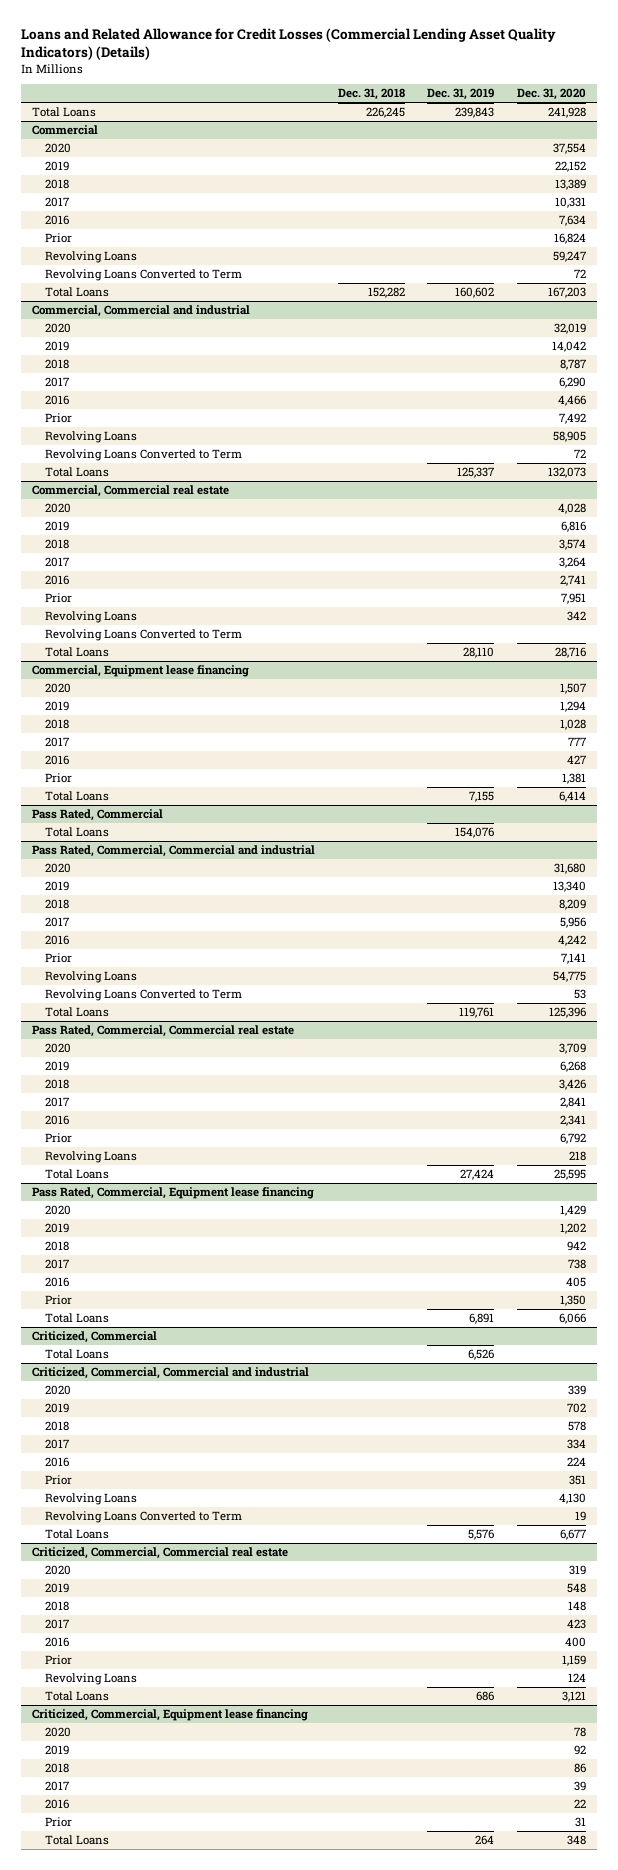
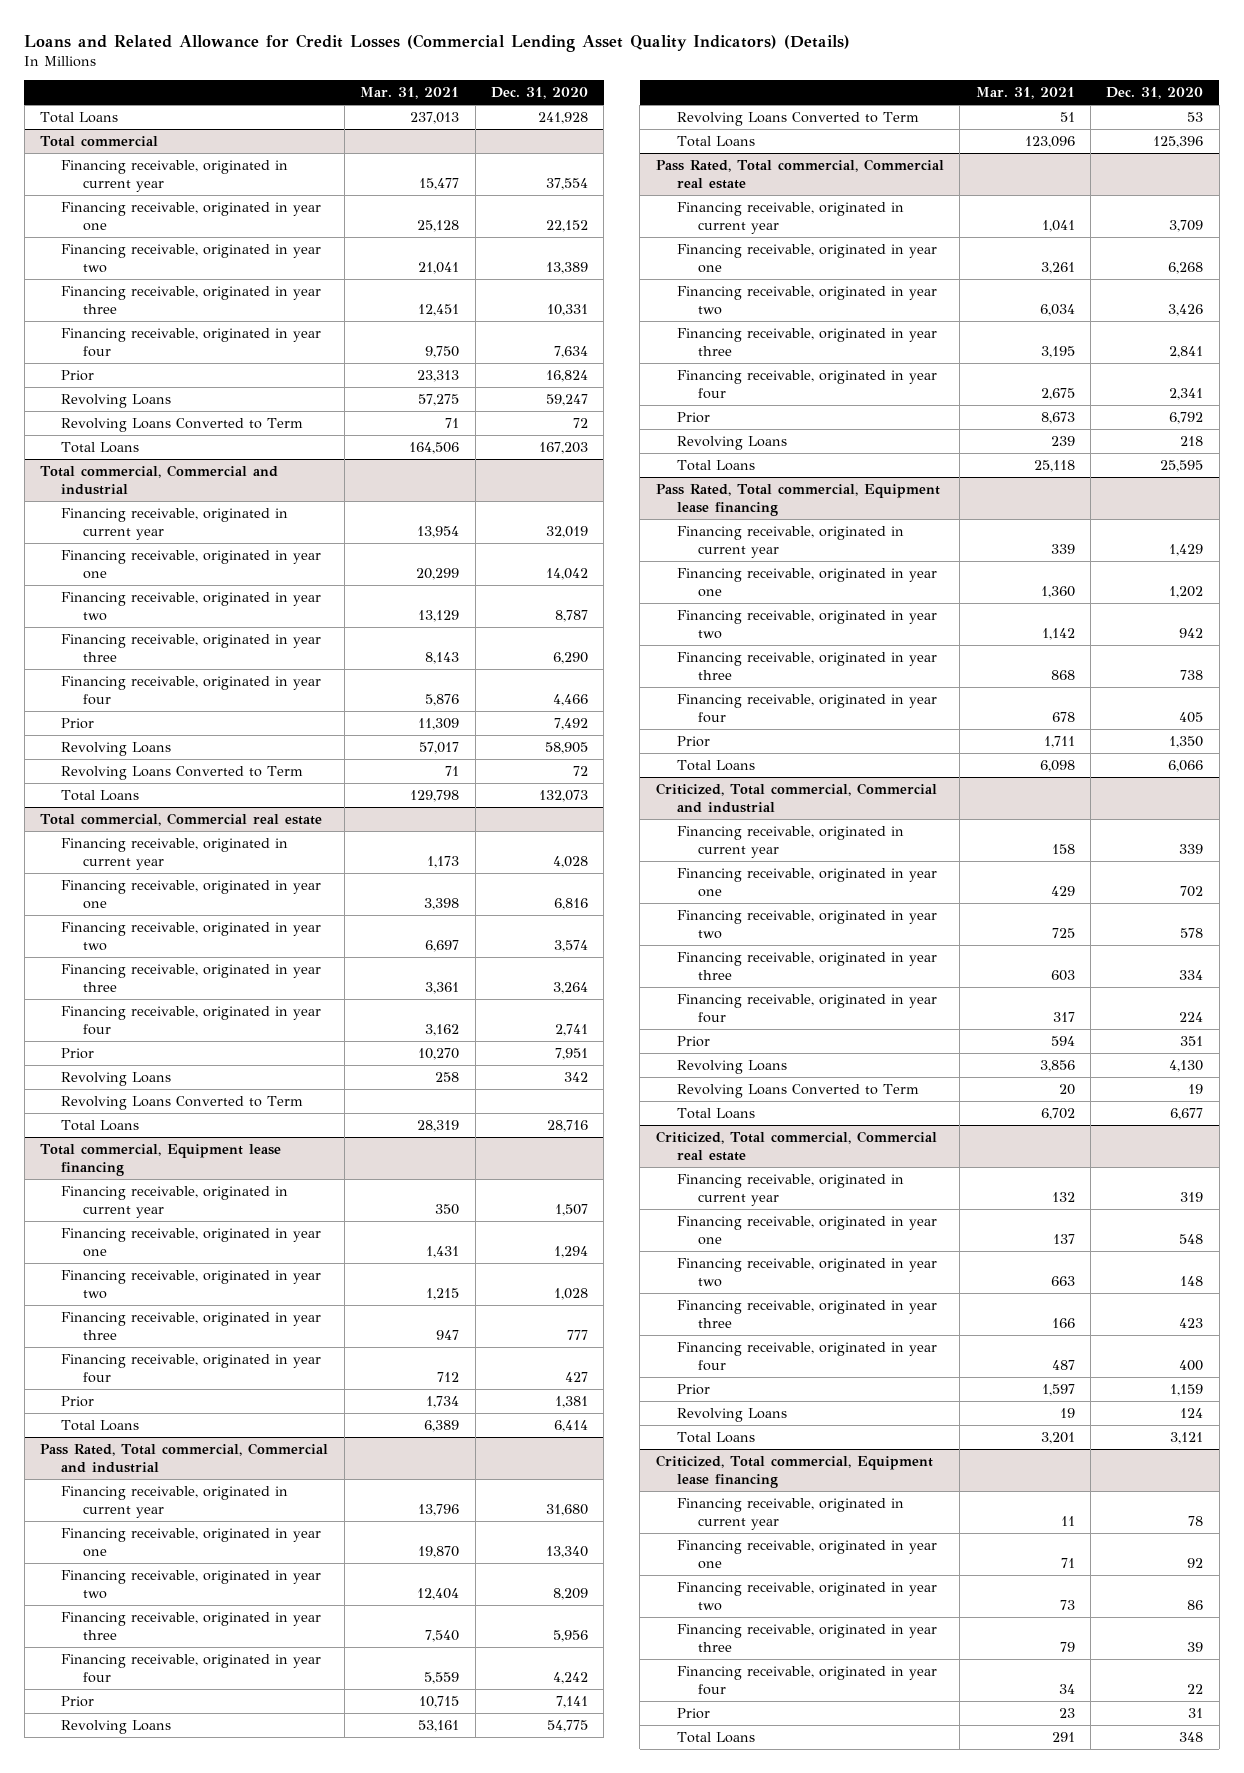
[337,88,405,101] Dec. 31, 2018 -> none
[427,88,495,101] Dec. 31, 2019 -> none
none -> [360,87,460,100] Mar. 31, 2021
[31,125,98,136] Commercial -> [40,135,159,147] Total commercial
[44,143,71,154] 2020 -> [61,159,289,192] Financing receivable, originated in current year
[44,161,69,172] 2019 -> [61,201,322,231] Financing receivable, originated in year one
[44,179,69,190] 2018 -> [61,243,322,273] Financing receivable, originated in year two
[44,197,69,208] 2017 -> [61,285,322,314] Financing receivable, originated in year three
[44,215,69,226] 2016 -> [61,327,322,357] Financing receivable, originated in year four
[31,305,250,318] Commercial, Commercial and industrial -> [40,464,279,495] Total commercial, Commercial and industrial
[44,323,71,334] 2020 -> [61,507,289,540] Financing receivable, originated in current year
[44,341,69,352] 2019 -> [61,549,322,579] Financing receivable, originated in year one
[44,359,69,370] 2018 -> [61,591,322,621] Financing receivable, originated in year two
[44,377,69,388] 2017 -> [61,633,322,662] Financing receivable, originated in year three
[44,395,69,406] 2016 -> [61,675,322,705] Financing receivable, originated in year four
[31,485,229,498] Commercial, Commercial real estate -> [40,812,323,826] Total commercial, Commercial real estate
[44,503,71,514] 2020 -> [61,837,289,870] Financing receivable, originated in current year
[44,521,69,532] 2019 -> [61,879,322,909] Financing receivable, originated in year one
[44,539,69,550] 2018 -> [61,921,322,951] Financing receivable, originated in year two
[44,557,69,568] 2017 -> [61,963,322,992] Financing receivable, originated in year three
[44,575,69,586] 2016 -> [61,1005,322,1035] Financing receivable, originated in year four
[31,665,249,678] Commercial, Equipment lease financing -> [40,1143,282,1176] Total commercial, Equipment lease financing
[44,683,71,694] 2020 -> [61,1185,289,1218] Financing receivable, originated in current year
[44,701,69,712] 2019 -> [61,1227,322,1257] Financing receivable, originated in year one
[44,719,69,730] 2018 -> [61,1269,322,1299] Financing receivable, originated in year two
[44,737,69,748] 2017 -> [61,1311,322,1340] Financing receivable, originated in year three
[44,755,69,766] 2016 -> [61,1353,322,1383] Financing receivable, originated in year four
[31,809,163,822] Pass Rated, Commercial -> none
[44,827,109,838] Total Loans -> none
[31,845,315,858] Pass Rated, Commercial, Commercial and industrial -> [40,1442,329,1473] Pass Rated, Total commercial, Commercial and industrial
[44,863,71,874] 2020 -> [61,1485,289,1518] Financing receivable, originated in current year
[44,881,69,892] 2019 -> [61,1527,322,1557] Financing receivable, originated in year one
[44,899,69,910] 2018 -> [61,1569,322,1599] Financing receivable, originated in year two
[44,917,69,928] 2017 -> [61,1611,322,1640] Financing receivable, originated in year three
[44,935,69,946] 2016 -> [61,1653,322,1683] Financing receivable, originated in year four
[31,1025,294,1038] Pass Rated, Commercial, Commercial real estate -> [655,158,944,189] Pass Rated, Total commercial, Commercial real estate
[44,1043,71,1054] 2020 -> [676,201,904,234] Financing receivable, originated in current year
[44,1061,69,1072] 2019 -> [676,243,937,273] Financing receivable, originated in year one
[44,1079,69,1090] 2018 -> [676,285,937,315] Financing receivable, originated in year two
[44,1097,69,1108] 2017 -> [676,327,937,356] Financing receivable, originated in year three
[44,1115,69,1126] 2016 -> [676,369,937,399] Financing receivable, originated in year four
[31,1187,314,1200] Pass Rated, Commercial, Equipment lease financing -> [655,483,940,516] Pass Rated, Total commercial, Equipment lease financing
[44,1205,71,1216] 2020 -> [676,525,904,558] Financing receivable, originated in current year
[44,1223,69,1234] 2019 -> [676,567,937,597] Financing receivable, originated in year one
[44,1241,69,1252] 2018 -> [676,609,937,639] Financing receivable, originated in year two
[44,1259,69,1270] 2017 -> [676,651,937,680] Financing receivable, originated in year three
[44,1277,69,1288] 2016 -> [676,693,937,723] Financing receivable, originated in year four
[31,1331,157,1344] Criticized, Commercial -> none
[44,1349,109,1360] Total Loans -> none
[31,1367,309,1380] Criticized, Commercial, Commercial and industrial -> [655,782,937,813] Criticized, Total commercial, Commercial and industrial
[44,1385,71,1396] 2020 -> [676,825,904,858] Financing receivable, originated in current year
[44,1403,69,1414] 2019 -> [676,867,937,897] Financing receivable, originated in year one
[44,1421,69,1432] 2018 -> [676,909,937,939] Financing receivable, originated in year two
[44,1439,69,1450] 2017 -> [676,951,937,980] Financing receivable, originated in year three
[44,1457,69,1468] 2016 -> [676,993,937,1023] Financing receivable, originated in year four
[31,1547,288,1560] Criticized, Commercial, Commercial real estate -> [655,1130,937,1161] Criticized, Total commercial, Commercial real estate
[44,1565,71,1576] 2020 -> [676,1173,904,1206] Financing receivable, originated in current year
[44,1583,69,1594] 2019 -> [676,1215,937,1245] Financing receivable, originated in year one
[44,1601,69,1612] 2018 -> [676,1257,937,1287] Financing receivable, originated in year two
[44,1619,69,1630] 2017 -> [676,1299,937,1328] Financing receivable, originated in year three
[44,1637,69,1648] 2016 -> [676,1341,937,1371] Financing receivable, originated in year four
[31,1709,308,1722] Criticized, Commercial, Equipment lease financing -> [655,1454,933,1488] Criticized, Total commercial, Equipment lease financing
[44,1727,71,1738] 2020 -> [676,1497,904,1530] Financing receivable, originated in current year
[44,1745,69,1756] 2019 -> [676,1539,937,1569] Financing receivable, originated in year one
[44,1763,69,1774] 2018 -> [676,1581,937,1611] Financing receivable, originated in year two
[44,1781,69,1792] 2017 -> [676,1623,937,1652] Financing receivable, originated in year three
[44,1799,69,1810] 2016 -> [676,1665,937,1695] Financing receivable, originated in year four

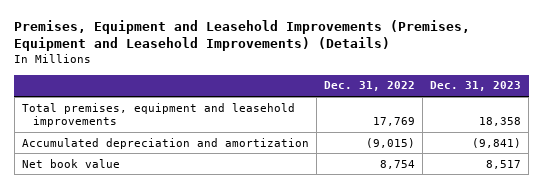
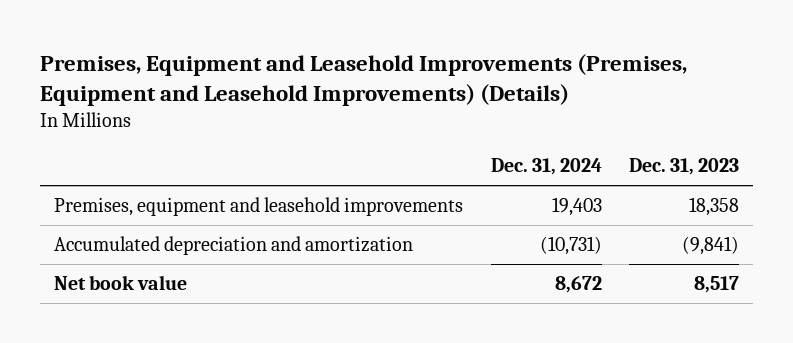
[323,81,415,92] Dec. 31, 2022 -> none
none -> [490,158,602,176] Dec. 31, 2024
[21,102,295,127] Total premises, equipment and leasehold improvements -> [54,197,464,217] Premises, equipment and leasehold improvements

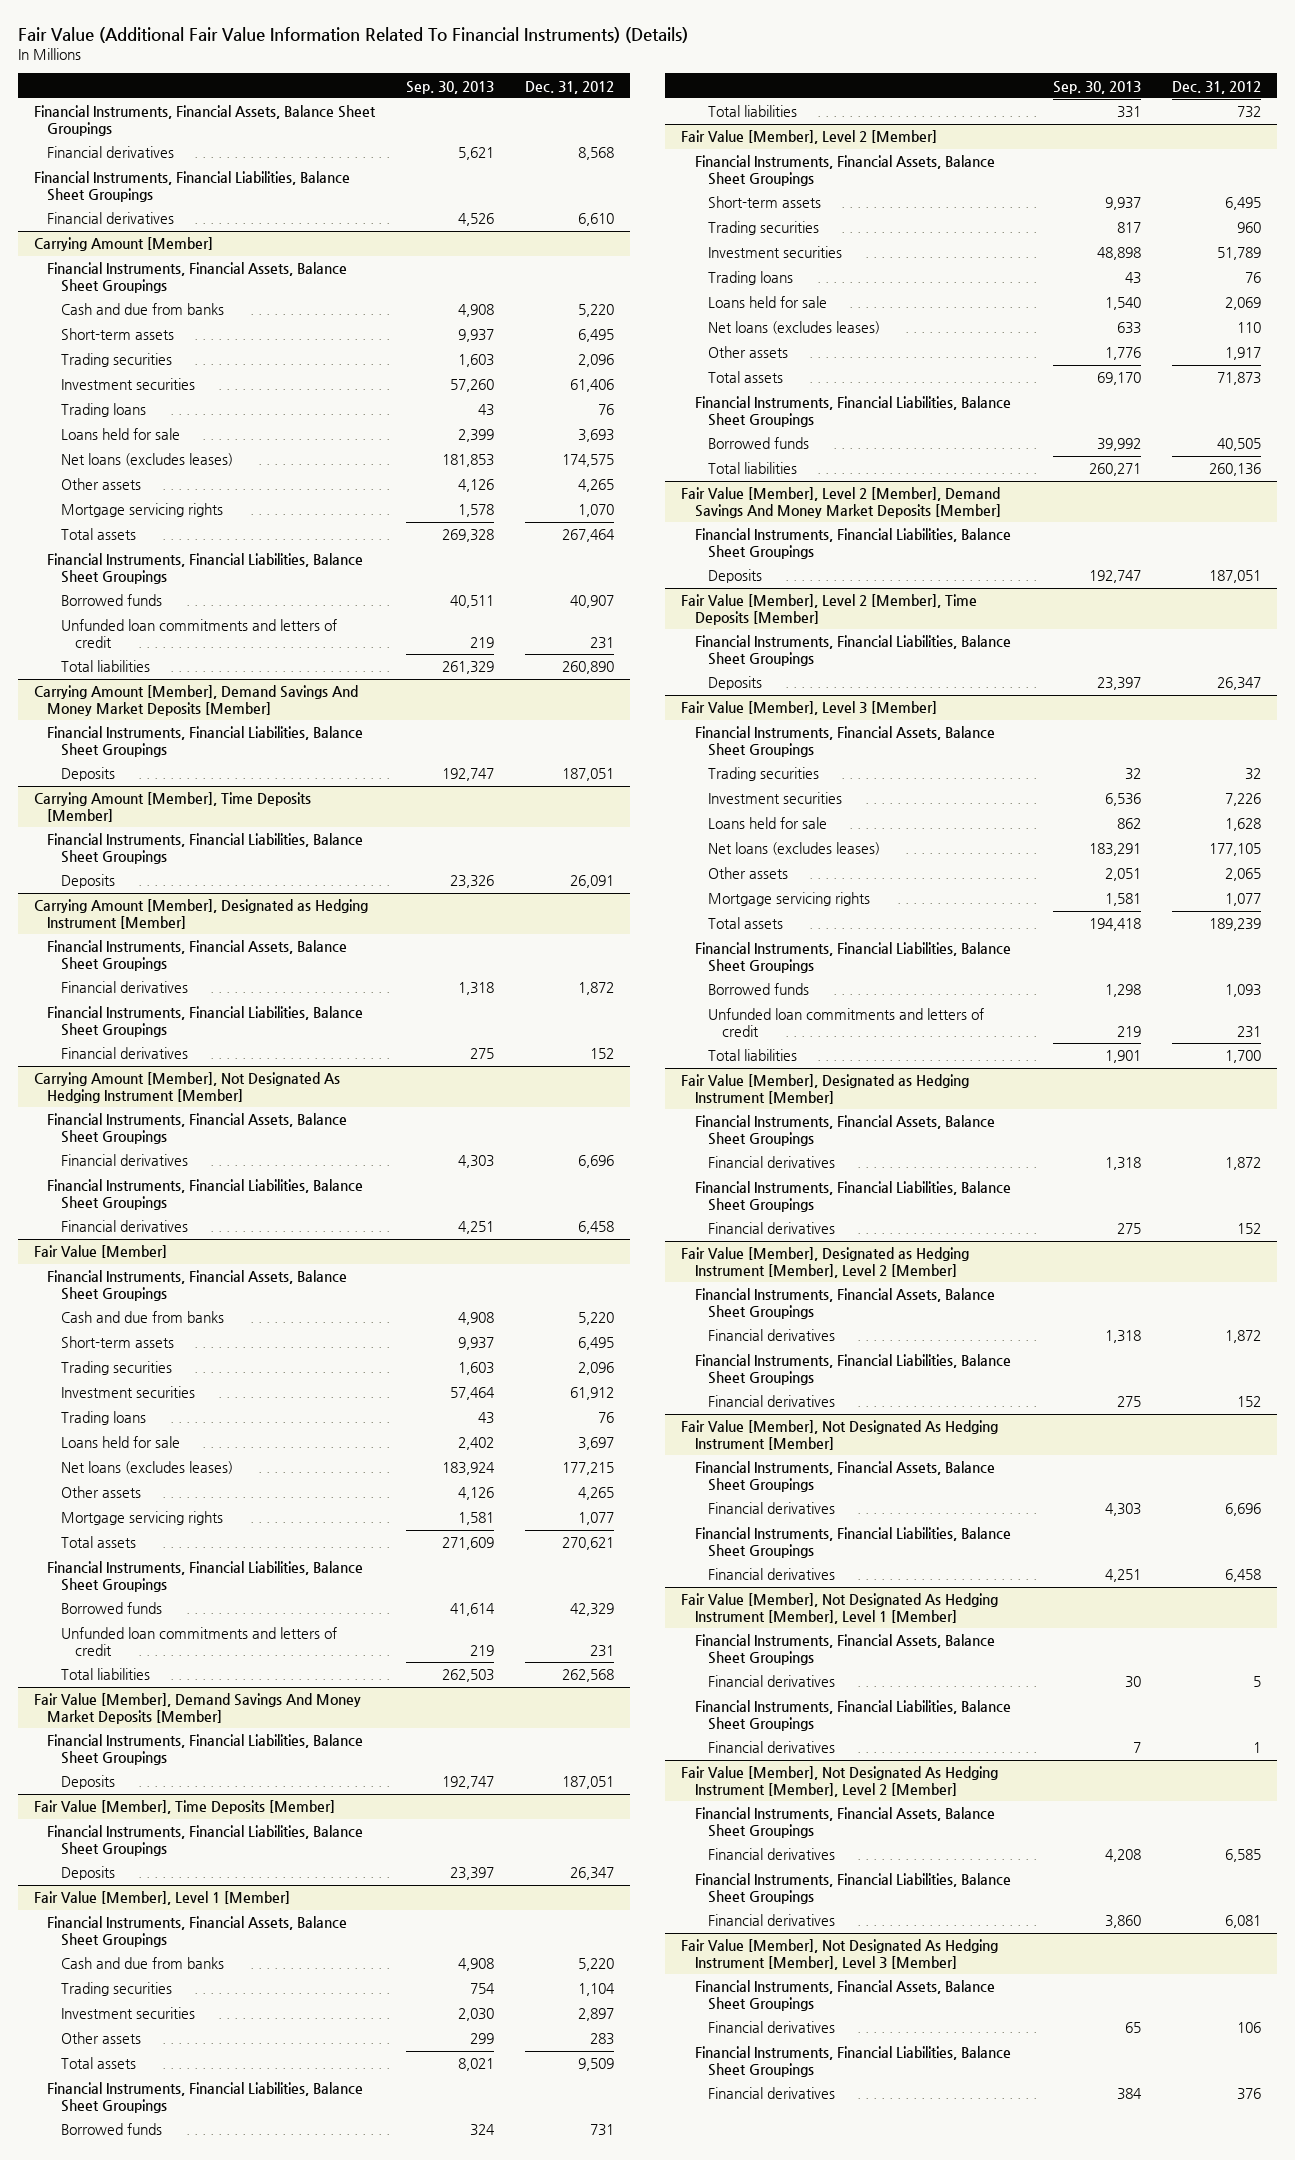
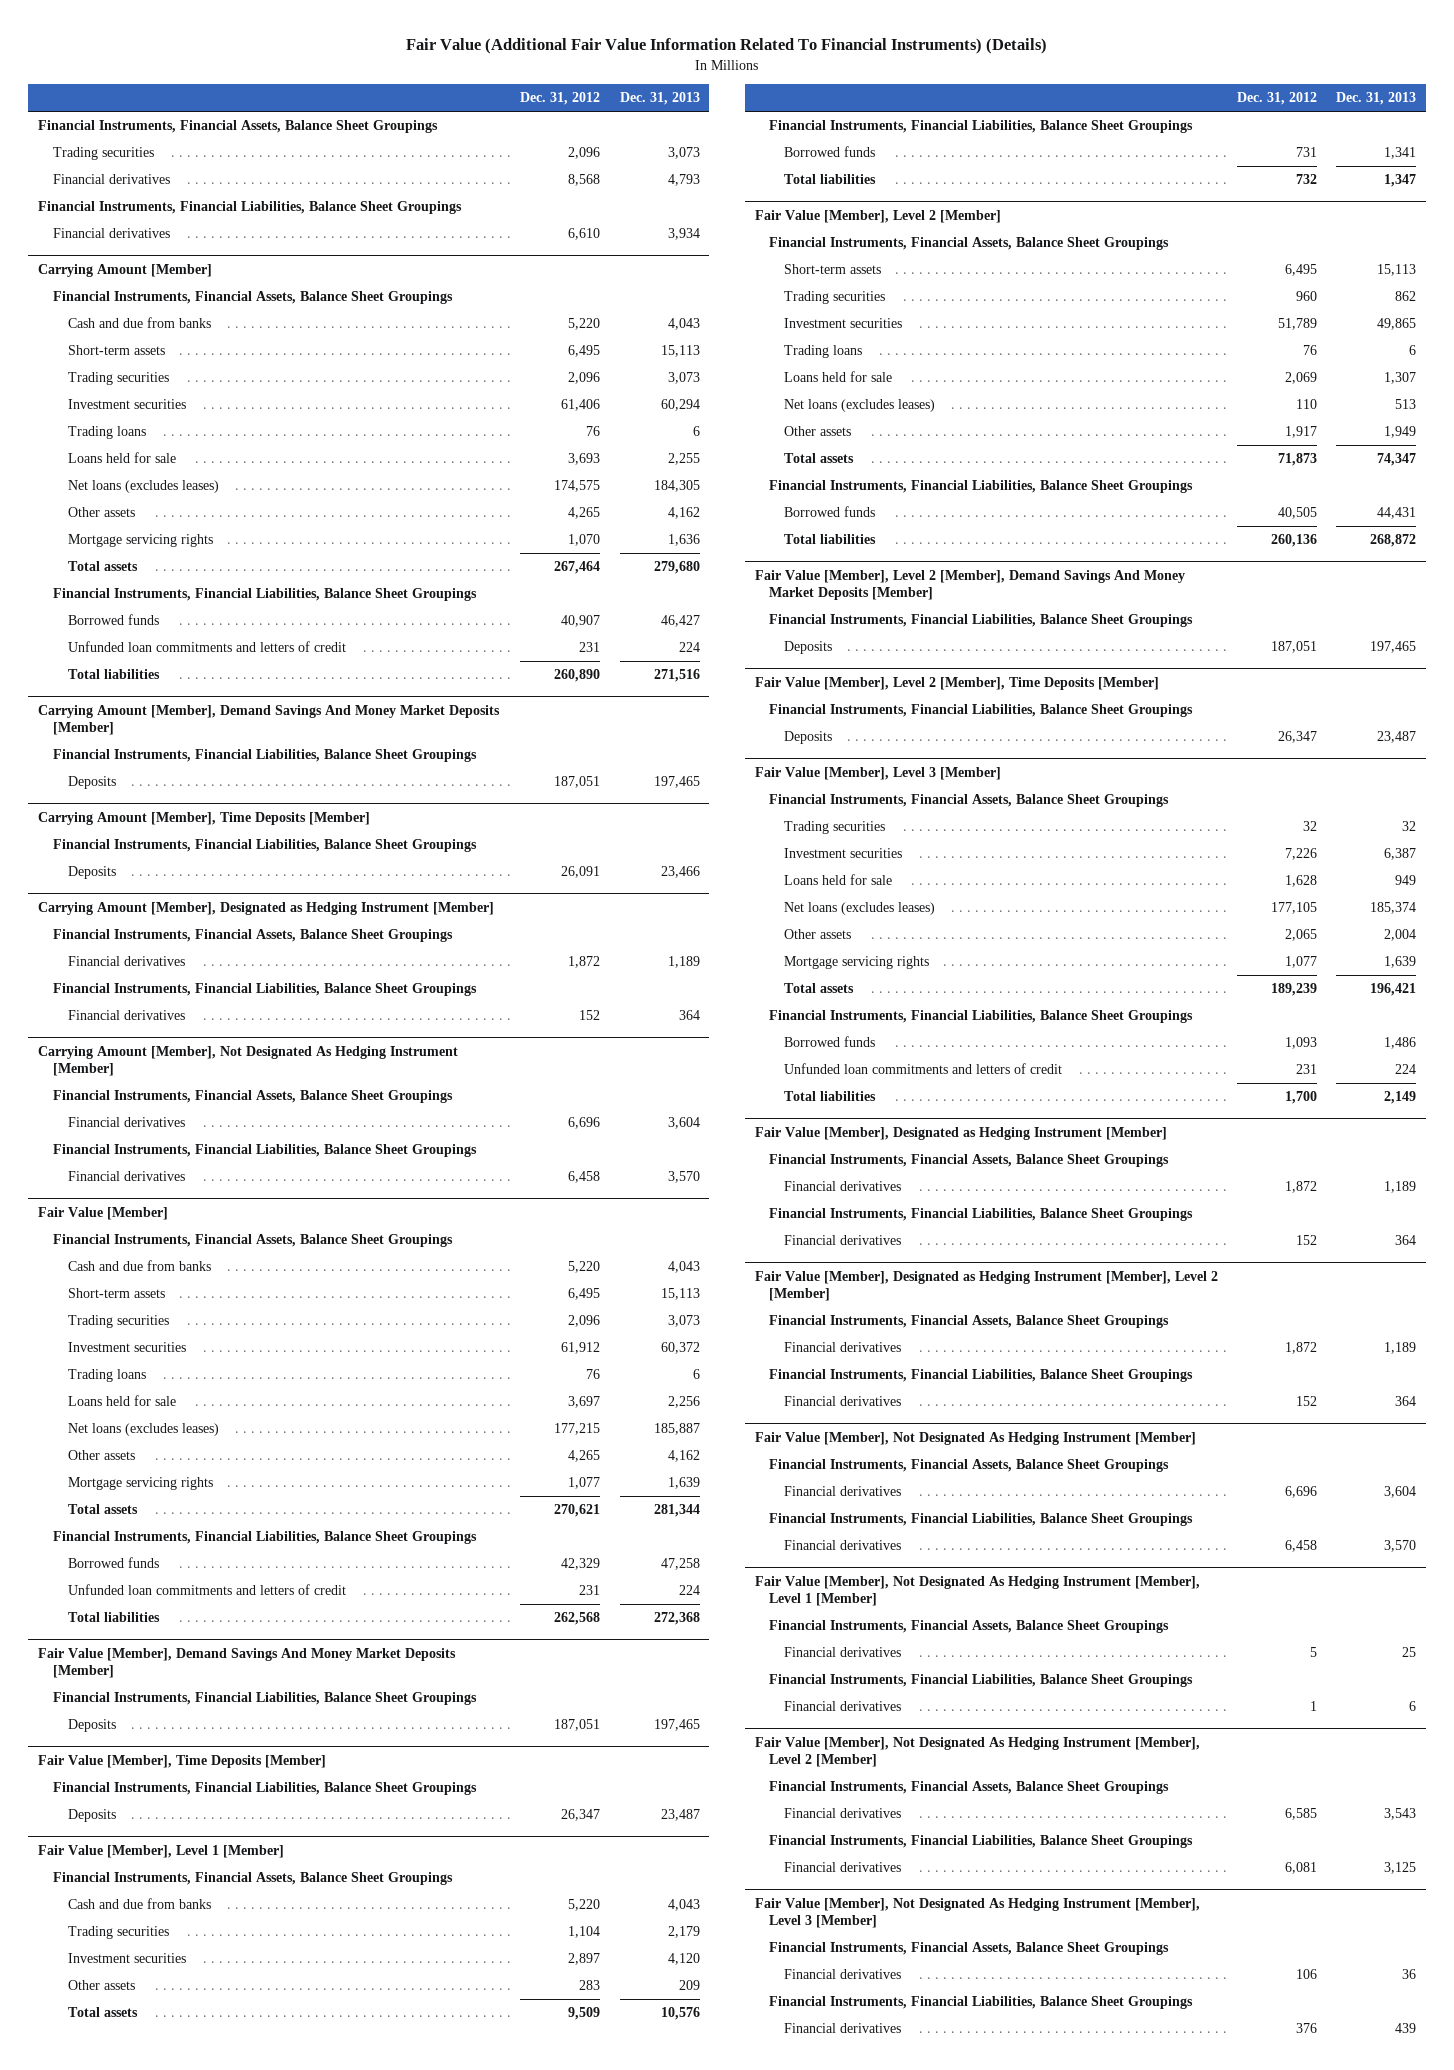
[405,80,494,94] Sep. 30, 2013 -> none
none -> [619,91,700,105] Dec. 31, 2013
none -> [52,147,154,161] Trading securities

